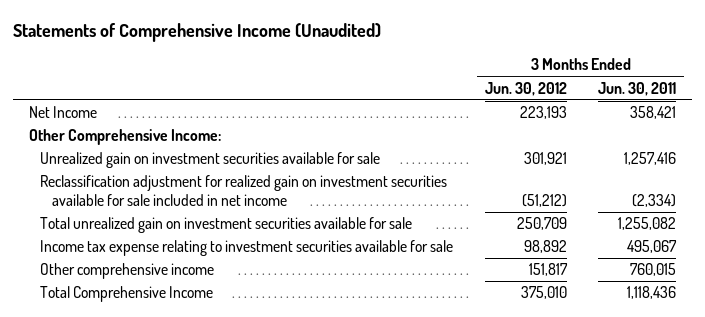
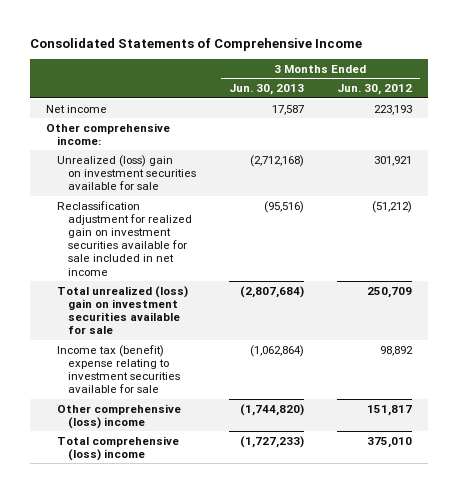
[12,23,381,43] Statements of Comprehensive Income (Unaudited) -> [30,37,363,51] Consolidated Statements of Comprehensive Income
[598,81,677,96] Jun. 30, 2011 -> none
none -> [228,84,304,96] Jun. 30, 2013
[28,106,97,119] Net Income -> [46,104,108,113] Net income
[28,129,221,146] Other Comprehensive Income: -> [46,122,171,145] Other comprehensive income:
[40,152,381,169] Unrealized gain on investment securities available for sale -> [57,154,197,191] Unrealized (loss) gain on investment securities available for sale
[40,217,413,234] Total unrealized gain on investment securities available for sale -> [57,285,189,335] Total unrealized (loss) gain on investment securities available for sale
[40,240,454,257] Income tax expense relating to investment securities available for sale -> [57,344,181,394] Income tax (benefit) expense relating to investment securities available for sale
[40,263,215,280] Other comprehensive income -> [57,403,182,429] Other comprehensive (loss) income
[40,286,214,303] Total Comprehensive Income -> [57,435,180,461] Total comprehensive (loss) income

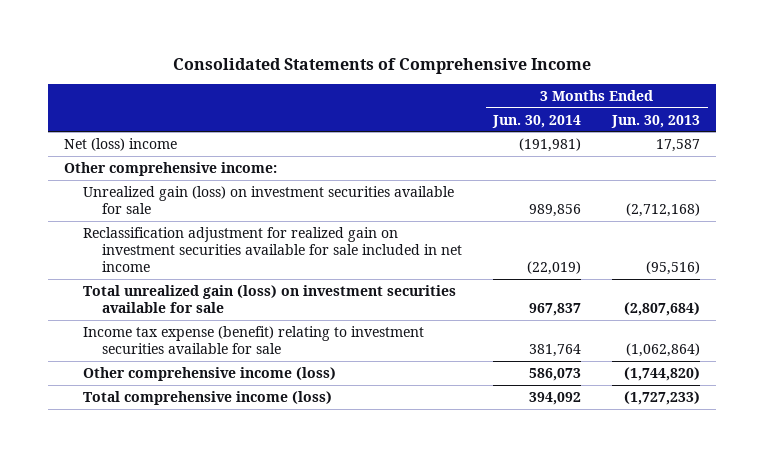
[336,84,412,96] Jun. 30, 2012 -> none
none -> [492,114,582,128] Jun. 30, 2014
[46,104,108,113] Net income -> [63,137,177,151] Net (loss) income
[57,154,197,191] Unrealized (loss) gain on investment securities available for sale -> [83,185,455,214] Unrealized gain (loss) on investment securities available for sale
[57,285,189,335] Total unrealized (loss) gain on investment securities available for sale -> [83,284,457,313] Total unrealized gain (loss) on investment securities available for sale
[57,344,181,394] Income tax (benefit) expense relating to investment securities available for sale -> [83,325,425,354] Income tax expense (benefit) relating to investment securities available for sale
[57,403,182,429] Other comprehensive (loss) income -> [83,366,337,381] Other comprehensive income (loss)
[57,435,180,461] Total comprehensive (loss) income -> [83,390,333,405] Total comprehensive income (loss)

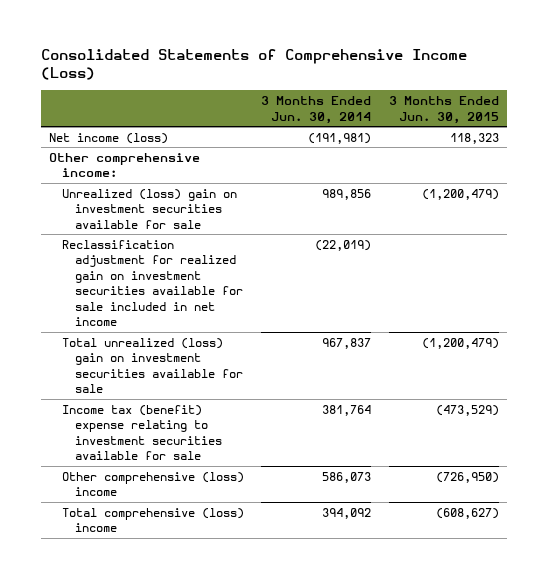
[173,57,592,74] Consolidated Statements of Comprehensive Income -> [40,48,467,81] Consolidated Statements of Comprehensive Income (Loss)
[611,114,701,128] Jun. 30, 2013 -> none
none -> [388,96,499,124] 3 Months Ended Jun. 30, 2015
[63,137,177,151] Net (loss) income -> [49,132,169,144] Net income (loss)
[83,185,455,214] Unrealized gain (loss) on investment securities available for sale -> [62,188,238,229] Unrealized (loss) gain on investment securities available for sale
[83,284,457,313] Total unrealized gain (loss) on investment securities available for sale -> [62,337,243,394] Total unrealized (loss) gain on investment securities available for sale
[83,325,425,354] Income tax expense (benefit) relating to investment securities available for sale -> [62,404,222,461] Income tax (benefit) expense relating to investment securities available for sale
[83,366,337,381] Other comprehensive income (loss) -> [62,471,245,497] Other comprehensive (loss) income
[83,390,333,405] Total comprehensive income (loss) -> [62,507,245,533] Total comprehensive (loss) income

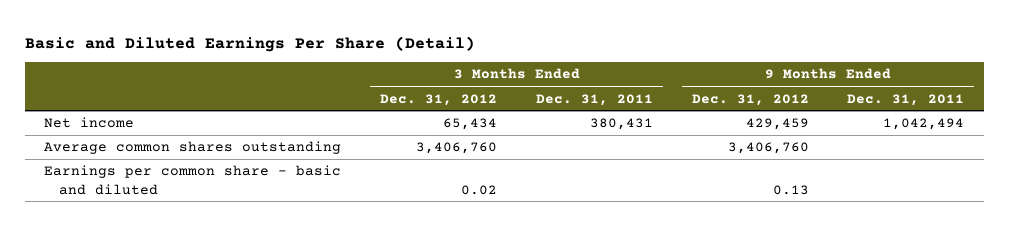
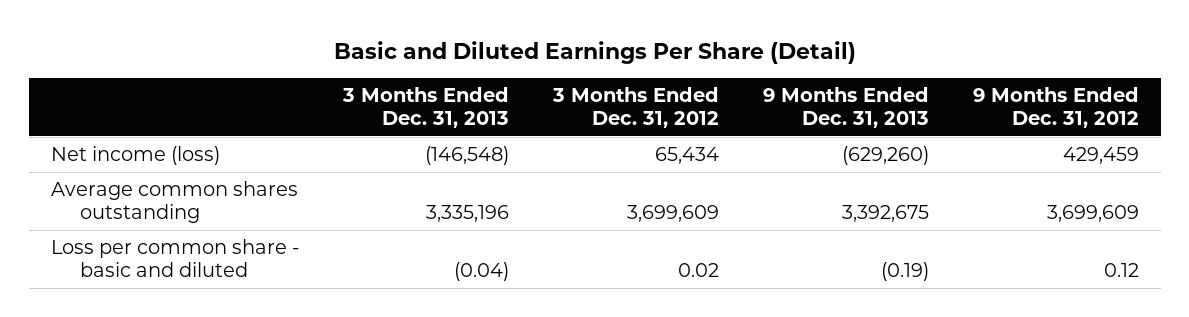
[535,93,653,106] Dec. 31, 2011 -> none
[847,93,965,106] Dec. 31, 2011 -> none
none -> [341,86,509,129] 3 Months Ended Dec. 31, 2013
none -> [762,86,929,129] 9 Months Ended Dec. 31, 2013
[44,117,135,129] Net income -> [50,146,220,166] Net income (loss)
[416,142,498,155] 3,406,760 -> [626,205,719,223] 3,699,609
[727,142,809,155] 3,406,760 -> [1046,205,1139,223] 3,699,609
[44,165,342,195] Earnings per common share - basic and diluted -> [50,239,299,278] Loss per common share - basic and diluted
[772,184,809,195] 0.13 -> [1103,263,1139,278] 0.12

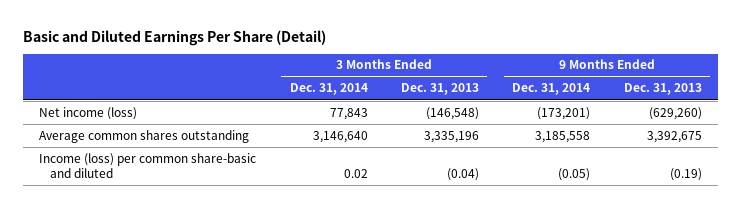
[551,86,719,129] 3 Months Ended Dec. 31, 2012 -> none
[972,86,1139,129] 9 Months Ended Dec. 31, 2012 -> none
none -> [289,83,368,96] Dec. 31, 2014
none -> [512,83,591,96] Dec. 31, 2014
[50,239,299,278] Loss per common share - basic and diluted -> [39,152,257,179] Income (loss) per common share-basic and diluted

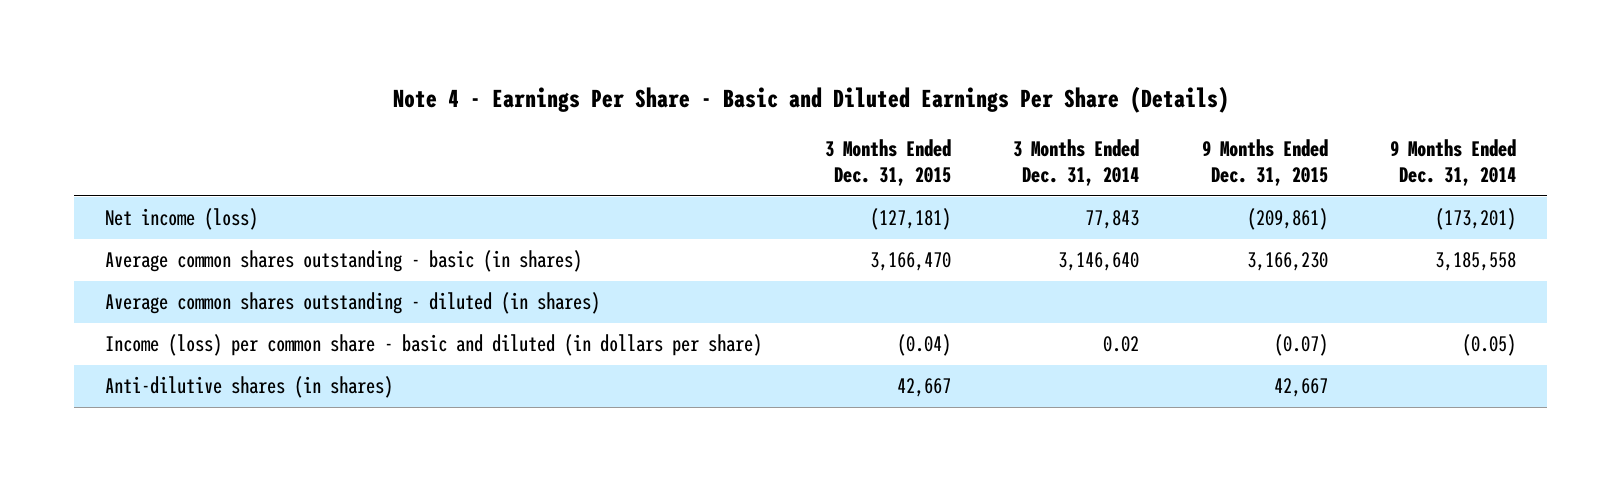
[22,29,326,46] Basic and Diluted Earnings Per Share (Detail) -> [392,85,1229,113] Note 4 - Earnings Per Share - Basic and Diluted Earnings Per Share (Details)
[401,83,480,96] Dec. 31, 2013 -> none
[623,83,702,96] Dec. 31, 2013 -> none
none -> [824,139,951,187] 3 Months Ended Dec. 31, 2015
none -> [1201,139,1328,187] 9 Months Ended Dec. 31, 2015
[39,129,250,143] Average common shares outstanding -> [105,250,583,273] Average common shares outstanding - basic (in shares)
none -> [105,292,601,315] Average common shares outstanding - diluted (in shares)
[39,152,257,179] Income (loss) per common share-basic and diluted -> [105,334,763,357] Income (loss) per common share - basic and diluted (in dollars per share)
none -> [105,376,394,399] Anti-dilutive shares (in shares)

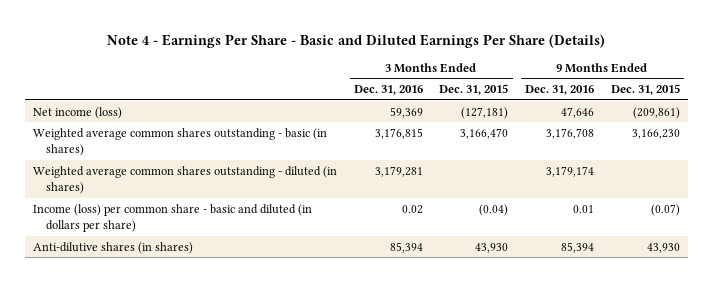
[1013,139,1140,187] 3 Months Ended Dec. 31, 2014 -> none
[1390,139,1517,187] 9 Months Ended Dec. 31, 2014 -> none
none -> [353,85,423,96] Dec. 31, 2016
none -> [525,85,595,96] Dec. 31, 2016
[105,250,583,273] Average common shares outstanding - basic (in shares) -> [33,127,328,157] Weighted average common shares outstanding - basic (in shares)
[105,292,601,315] Average common shares outstanding - diluted (in shares) -> [33,165,338,195] Weighted average common shares outstanding - diluted (in shares)
[896,378,951,398] 42,667 -> [475,242,509,253] 43,930
[1273,378,1328,398] 42,667 -> [646,242,680,253] 43,930

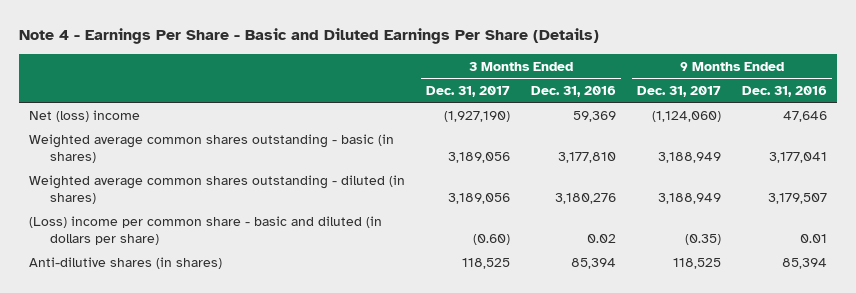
[439,84,509,96] Dec. 31, 2015 -> none
[610,84,680,96] Dec. 31, 2015 -> none
none -> [426,85,511,97] Dec. 31, 2017
none -> [636,85,721,97] Dec. 31, 2017
[33,106,123,119] Net income (loss) -> [29,109,141,122] Net (loss) income
[374,127,423,139] 3,176,815 -> [558,151,617,163] 3,177,810
[546,127,595,139] 3,176,708 -> [768,151,827,163] 3,177,041
[374,165,423,177] 3,179,281 -> [555,192,617,204] 3,180,276
[546,165,595,177] 3,179,174 -> [767,192,827,204] 3,179,507
[33,203,313,233] Income (loss) per common share - basic and diluted (in dollars per share) -> [29,215,383,245] (Loss) income per common share - basic and diluted (in dollars per share)

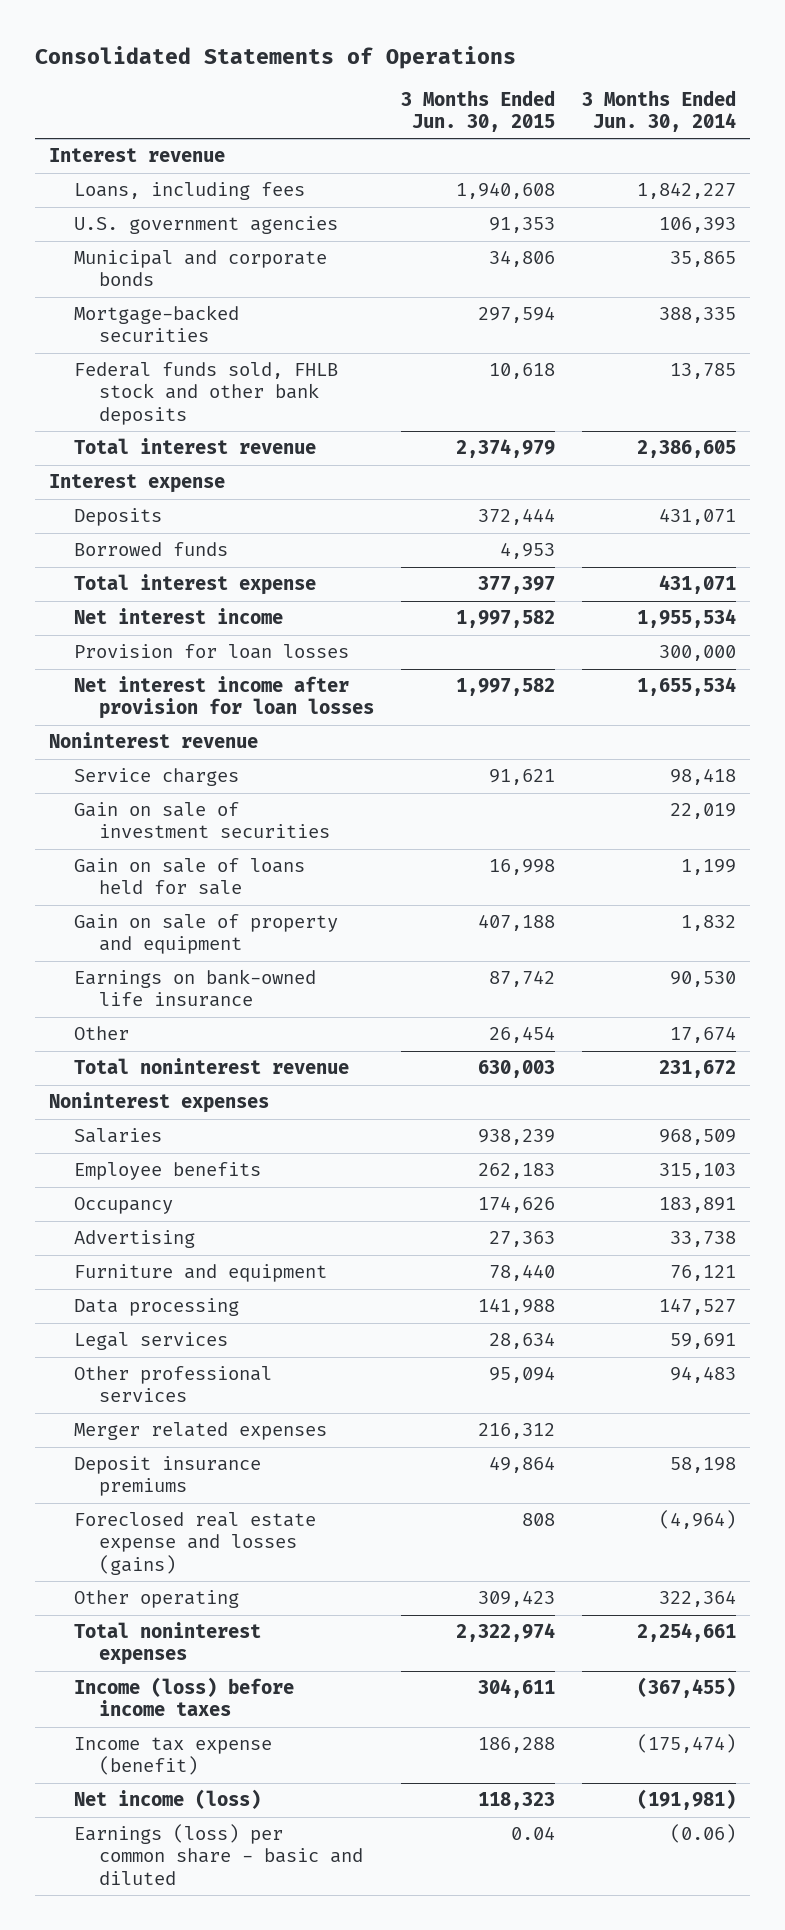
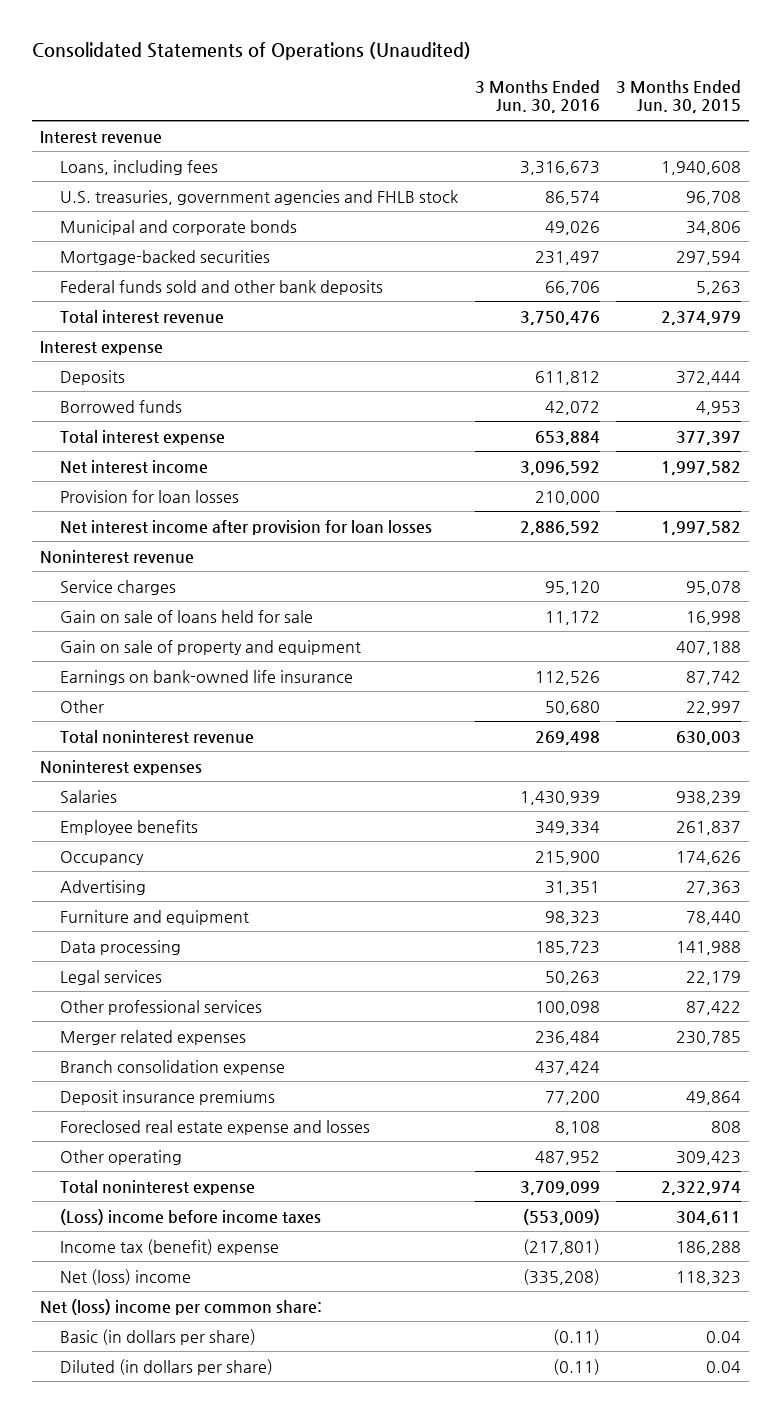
[35,45,517,69] Consolidated Statements of Operations -> [31,42,471,61] Consolidated Statements of Operations (Unaudited)
[582,89,737,132] 3 Months Ended Jun. 30, 2014 -> none
none -> [474,80,600,114] 3 Months Ended Jun. 30, 2016
[73,216,338,235] U.S. government agencies -> [60,189,459,205] U.S. treasuries, government agencies and FHLB stock
[488,217,555,234] 91,353 -> [685,190,741,205] 96,708
[73,362,338,425] Federal funds sold, FHLB stock and other bank deposits -> [60,279,384,295] Federal funds sold and other bank deposits
[488,363,555,380] 10,618 -> [695,280,741,295] 5,263
[73,802,330,839] Gain on sale of investment securities -> none
[488,769,555,786] 91,621 -> [685,580,741,595] 95,078
[488,1026,555,1044] 26,454 -> [685,700,741,715] 22,997
[477,1163,555,1180] 262,183 -> [675,820,741,835] 261,837
[488,1332,555,1350] 28,634 -> [685,970,741,985] 22,179
[488,1366,555,1384] 95,094 -> [685,1000,741,1015] 87,422
[477,1423,555,1440] 216,312 -> [675,1030,741,1045] 230,785
none -> [60,1059,286,1075] Branch consolidation expense
[73,1512,316,1575] Foreclosed real estate expense and losses (gains) -> [60,1119,371,1135] Foreclosed real estate expense and losses
[73,1824,363,1885] Earnings (loss) per common share - basic and diluted -> none
[73,1622,261,1666] Total noninterest expenses -> [60,1179,256,1195] Total noninterest expense
[73,1677,294,1717] Income (loss) before income taxes -> [60,1208,322,1225] (Loss) income before income taxes
[73,1737,272,1776] Income tax expense (benefit) -> [60,1238,280,1255] Income tax (benefit) expense
[73,1789,261,1810] Net income (loss) -> [60,1268,192,1285] Net (loss) income
none -> [40,1298,323,1315] Net (loss) income per common share:
none -> [60,1328,257,1345] Basic (in dollars per share)
none -> [60,1358,274,1375] Diluted (in dollars per share)

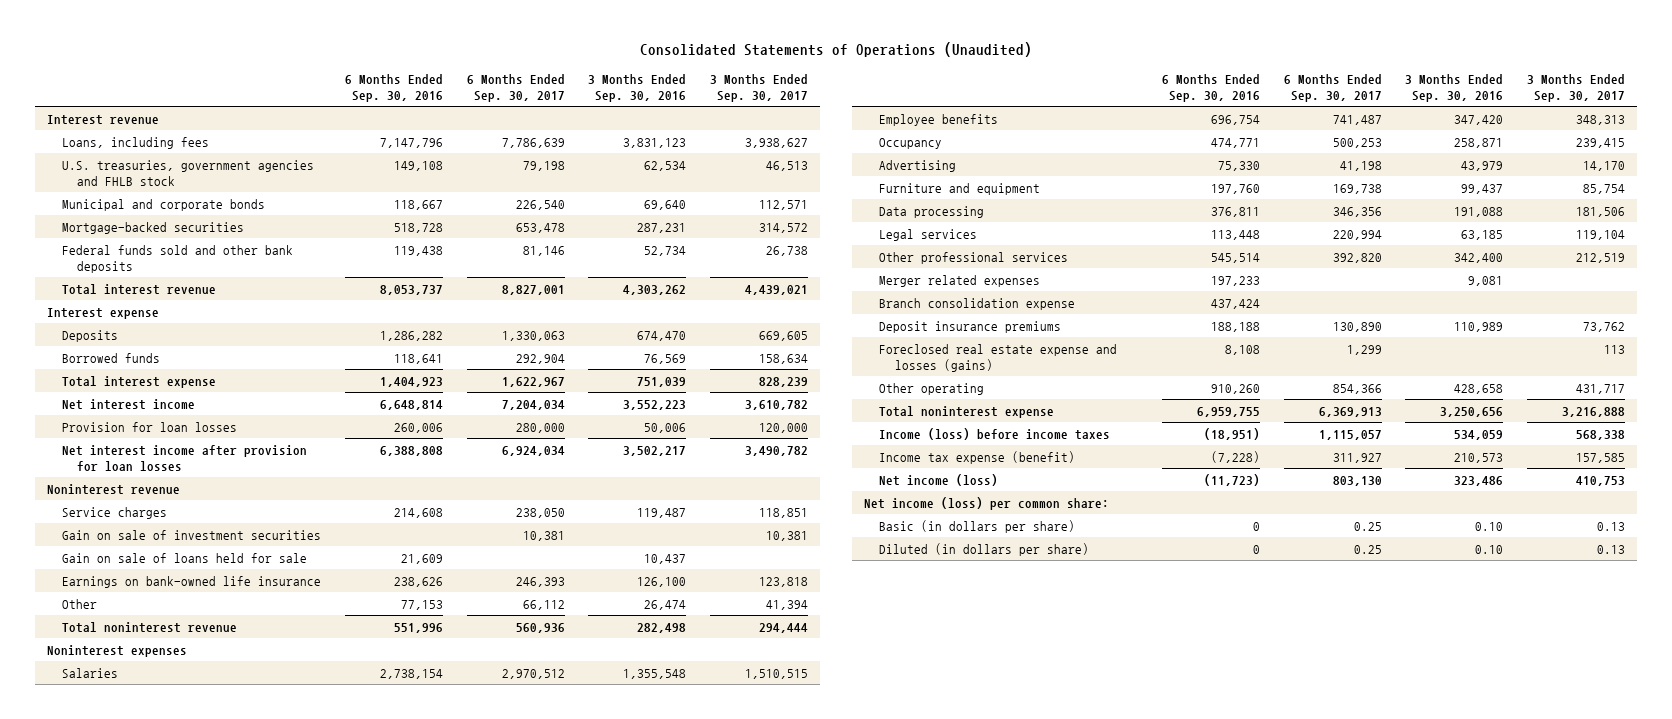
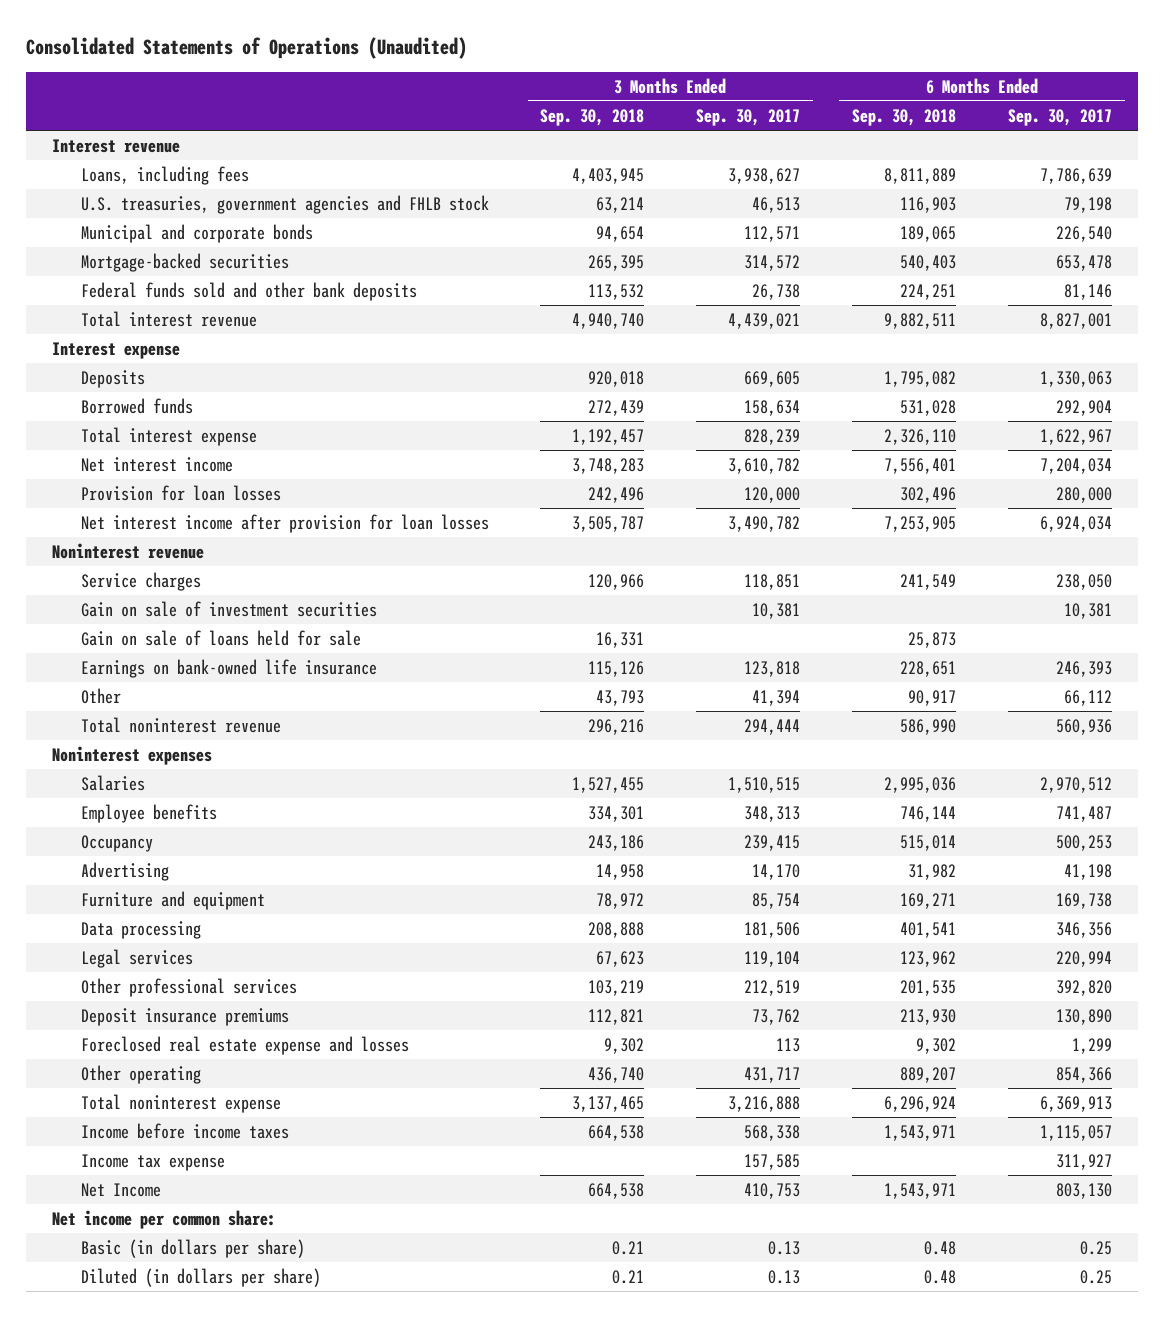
[344,73,443,102] 6 Months Ended Sep. 30, 2016 -> none
[588,73,687,102] 3 Months Ended Sep. 30, 2016 -> none
none -> [540,108,645,126] Sep. 30, 2018
none -> [852,108,957,126] Sep. 30, 2018
[879,274,1041,287] Merger related expenses -> none
[879,297,1076,310] Branch consolidation expense -> none
[879,343,1118,372] Foreclosed real estate expense and losses (gains) -> [80,1035,409,1055] Foreclosed real estate expense and losses
[879,427,1111,440] Income (loss) before income taxes -> [80,1122,289,1139] Income before income taxes
[879,450,1076,464] Income tax expense (benefit) -> [80,1153,225,1171] Income tax expense
[879,473,999,486] Net income (loss) -> [80,1182,161,1197] Net Income
[863,496,1109,510] Net income (loss) per common share: -> [52,1209,277,1229] Net income per common share:

